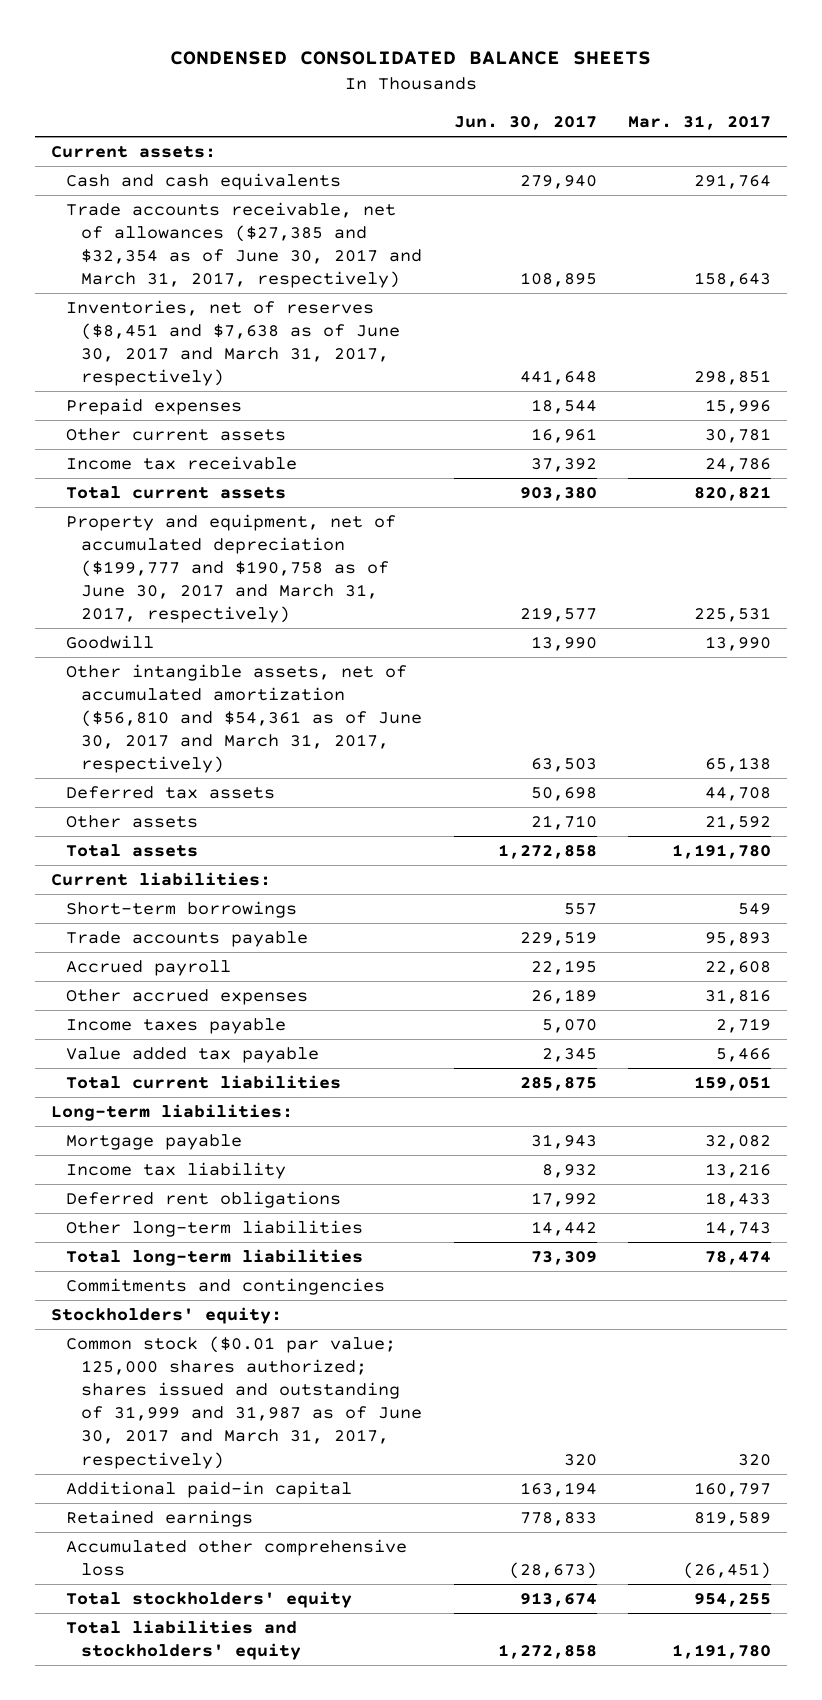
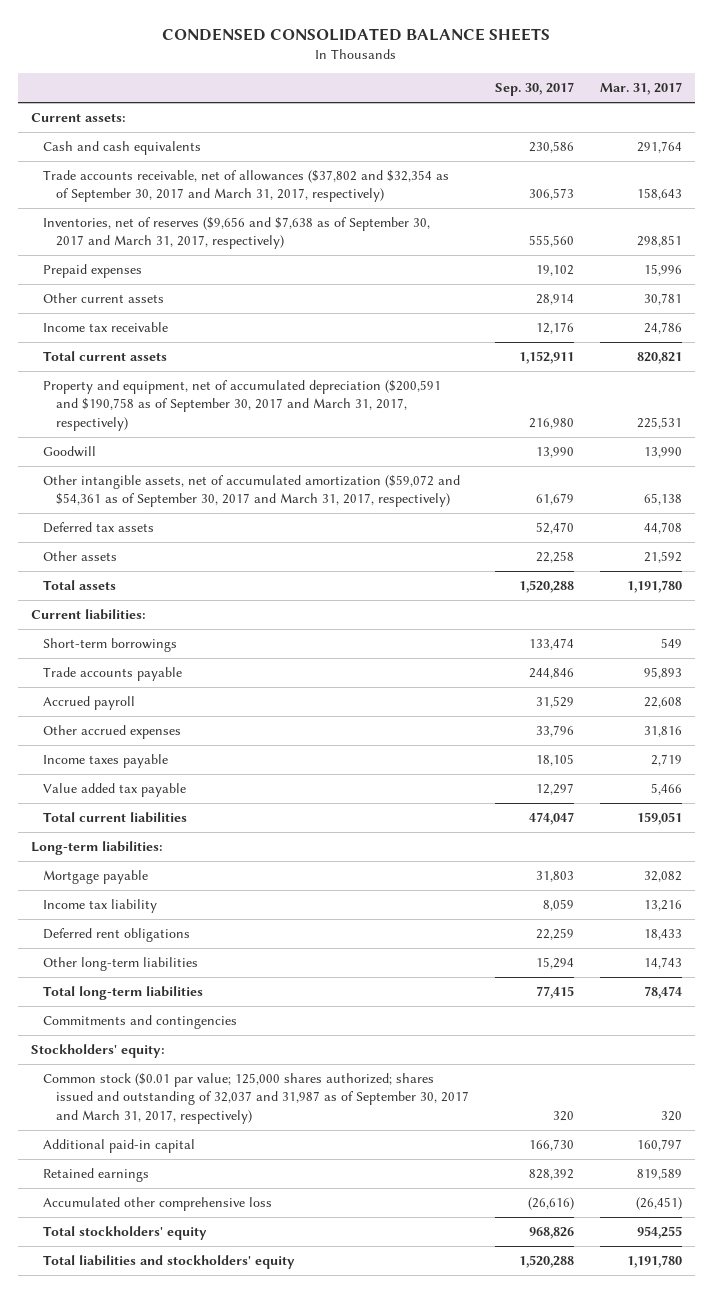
[453,115,597,131] Jun. 30, 2017 -> none
none -> [494,82,574,97] Sep. 30, 2017
[65,201,422,289] Trade accounts receivable, net of allowances ($27,385 and $32,354 as of June 30, 2017 and March 31, 2017, respectively) -> [43,170,450,203] Trade accounts receivable, net of allowances ($37,802 and $32,354 as of September 30, 2017 and March 31, 2017, respectively)
[65,299,400,387] Inventories, net of reserves ($8,451 and $7,638 as of June 30, 2017 and March 31, 2017, respectively) -> [43,217,431,250] Inventories, net of reserves ($9,656 and $7,638 as of September 30, 2017 and March 31, 2017, respectively)
[65,513,396,624] Property and equipment, net of accumulated depreciation ($199,777 and $190,758 as of June 30, 2017 and March 31, 2017, respectively) -> [43,380,442,431] Property and equipment, net of accumulated depreciation ($200,591 and $190,758 as of September 30, 2017 and March 31, 2017, respectively)
[65,663,422,774] Other intangible assets, net of accumulated amortization ($56,810 and $54,361 as of June 30, 2017 and March 31, 2017, respectively) -> [43,475,461,508] Other intangible assets, net of accumulated amortization ($59,072 and $54,361 as of September 30, 2017 and March 31, 2017, respectively)
[65,1335,422,1469] Common stock ($0.01 par value; 125,000 shares authorized; shares issued and outstanding of 31,999 and 31,987 as of June 30, 2017 and March 31, 2017, respectively) -> [43,1073,469,1124] Common stock ($0.01 par value; 125,000 shares authorized; shares issued and outstanding of 32,037 and 31,987 as of September 30, 2017 and March 31, 2017, respectively)

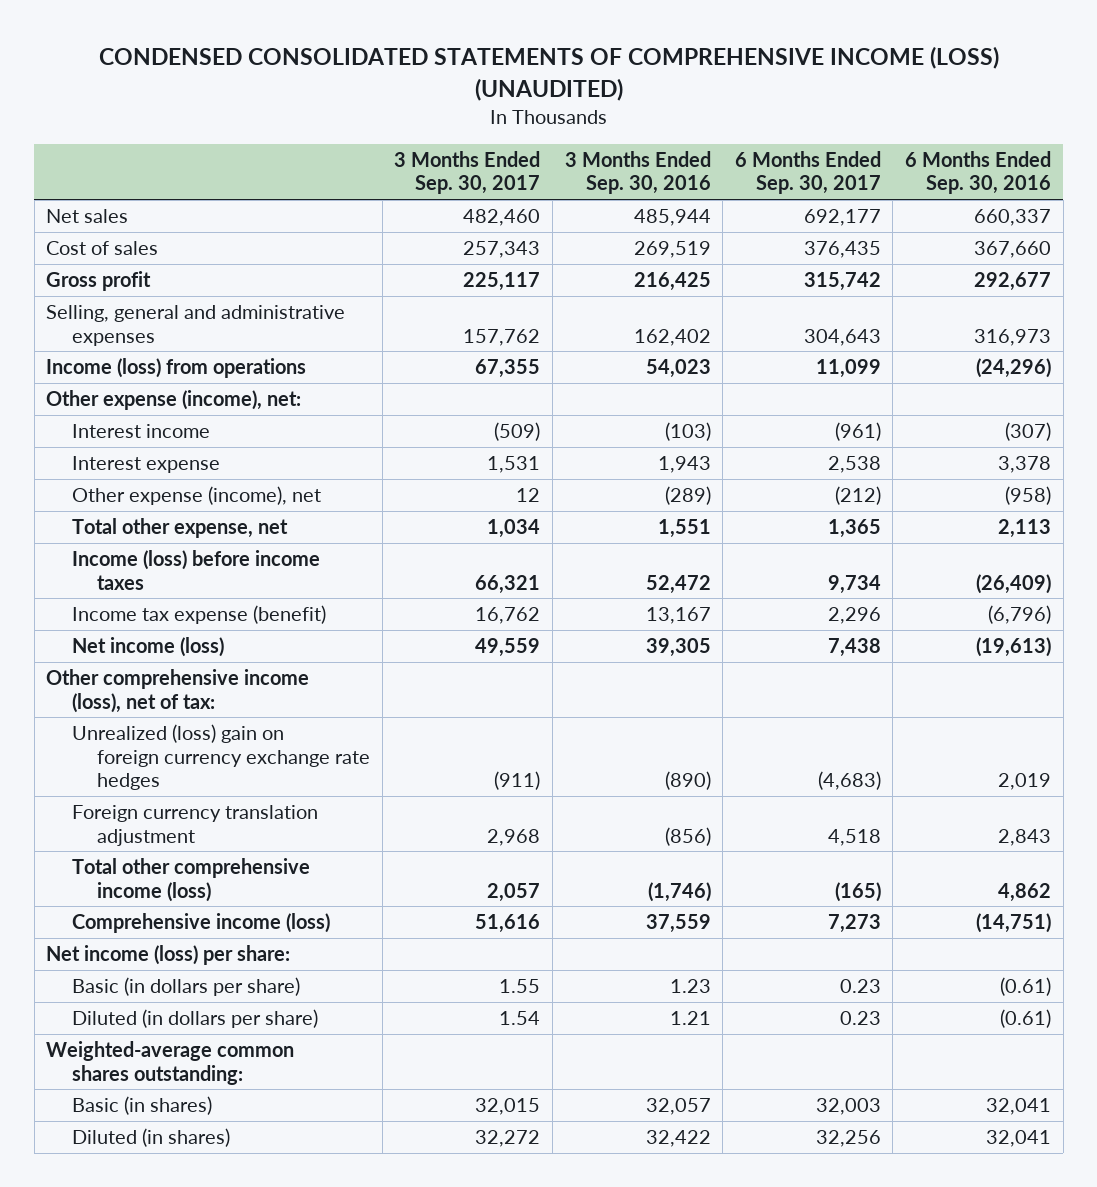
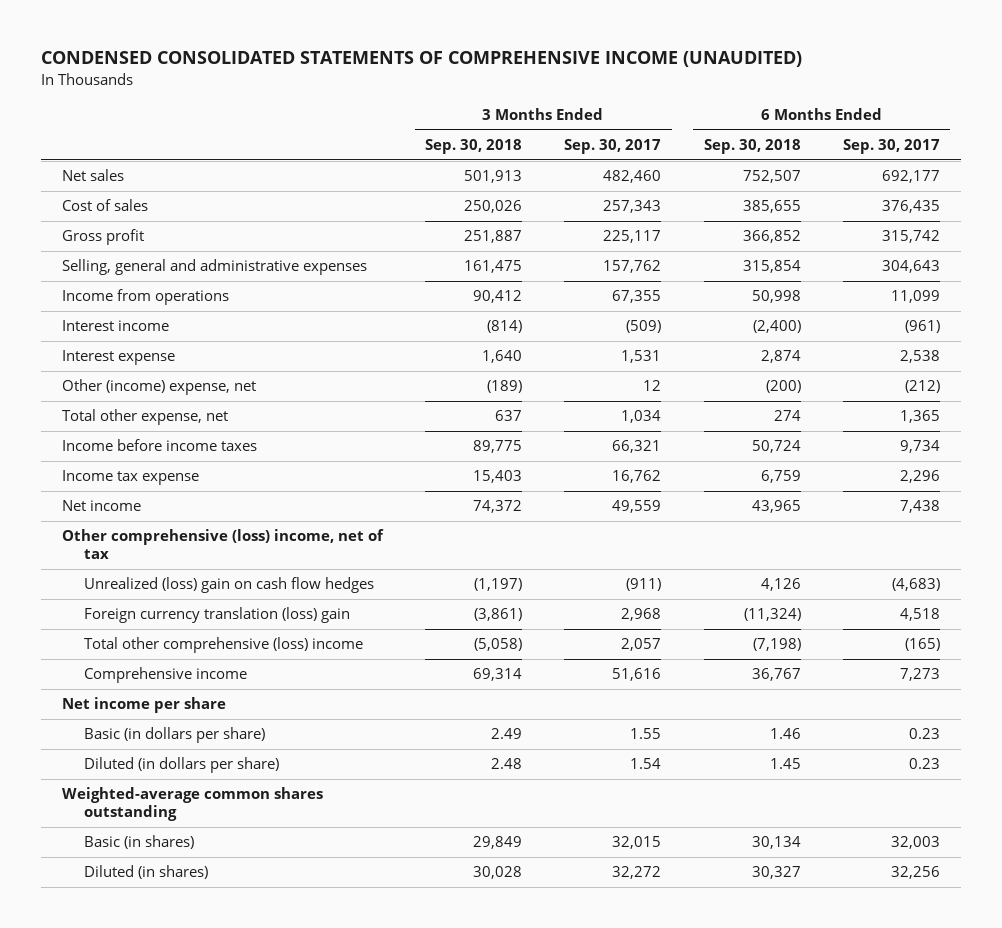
[98,46,999,101] CONDENSED CONSOLIDATED STATEMENTS OF COMPREHENSIVE INCOME (LOSS) (UNAUDITED) -> [40,51,802,68] CONDENSED CONSOLIDATED STATEMENTS OF COMPREHENSIVE INCOME (UNAUDITED)
[564,151,711,195] 3 Months Ended Sep. 30, 2016 -> none
[905,151,1052,195] 6 Months Ended Sep. 30, 2016 -> none
none -> [425,138,523,154] Sep. 30, 2018
none -> [703,138,801,154] Sep. 30, 2018
[46,390,302,411] Other expense (income), net: -> none
[46,358,307,379] Income (loss) from operations -> [61,289,229,306] Income from operations
[71,486,321,506] Other expense (income), net -> [61,379,256,396] Other (income) expense, net
[71,550,320,590] Income (loss) before income taxes -> [61,439,257,452] Income before income taxes
[71,605,326,625] Income tax expense (benefit) -> [61,470,199,486] Income tax expense
[71,637,224,658] Net income (loss) -> [61,500,141,512] Net income
[46,669,310,713] Other comprehensive income (loss), net of tax: -> [61,529,384,560] Other comprehensive (loss) income, net of tax
[71,724,371,790] Unrealized (loss) gain on foreign currency exchange rate hedges -> [84,577,375,594] Unrealized (loss) gain on cash flow hedges
[71,805,318,846] Foreign currency translation adjustment -> [84,607,351,624] Foreign currency translation (loss) gain
[71,858,310,902] Total other comprehensive income (loss) -> [84,637,364,654] Total other comprehensive (loss) income
[71,913,330,934] Comprehensive income (loss) -> [84,667,248,684] Comprehensive income
[46,945,291,966] Net income (loss) per share: -> [61,697,226,714] Net income per share
[46,1041,295,1085] Weighted-average common shares outstanding: -> [61,787,323,822] Weighted-average common shares outstanding

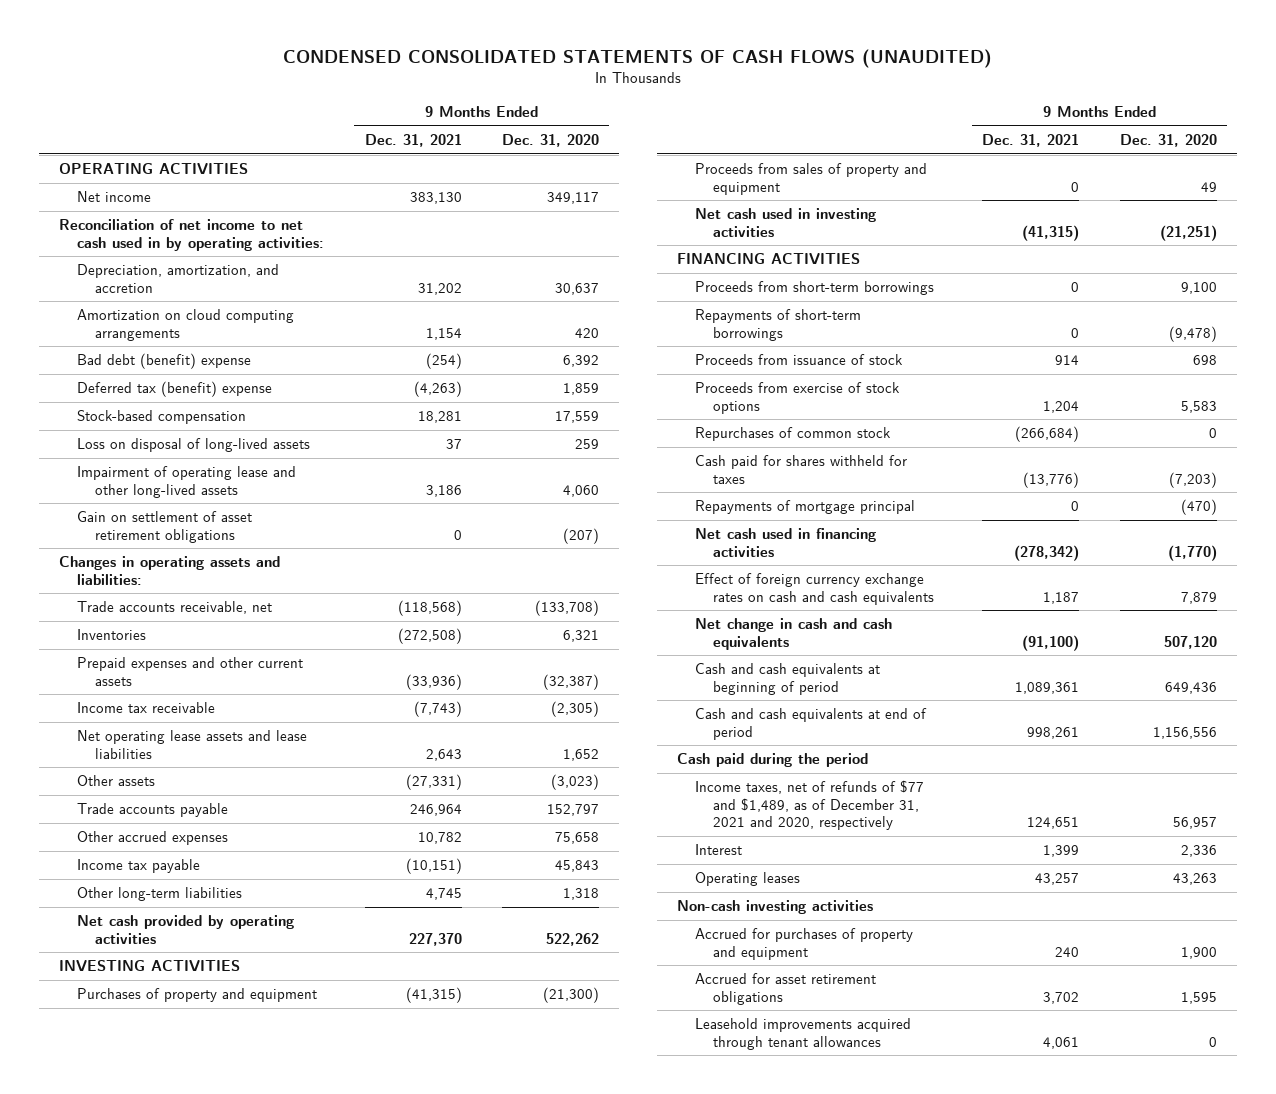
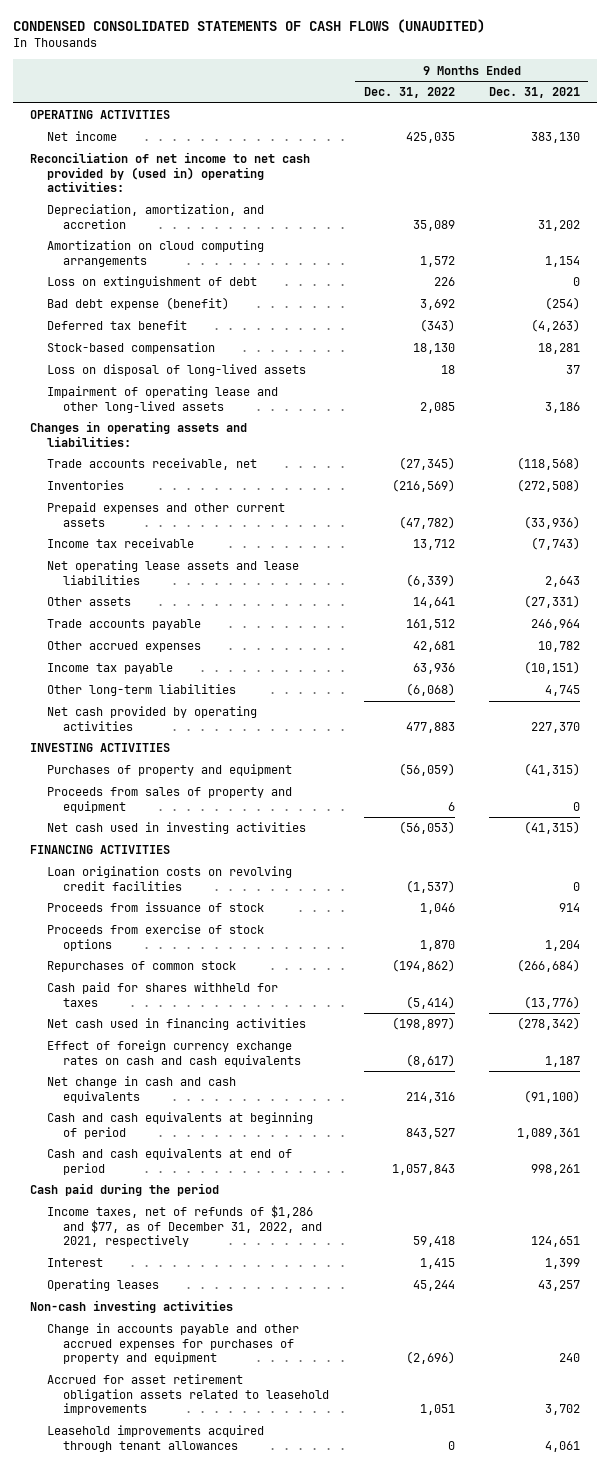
[502,134,600,148] Dec. 31, 2020 -> none
none -> [363,87,455,99] Dec. 31, 2022
[59,219,325,251] Reconciliation of net income to net cash used in by operating activities: -> [29,152,310,193] Reconciliation of net income to net cash provided by (used in) operating activities:
none -> [46,276,257,289] Loss on extinguishment of debt
[77,353,252,370] Bad debt (benefit) expense -> [46,297,229,311] Bad debt expense (benefit)
[77,381,273,398] Deferred tax (benefit) expense -> [46,320,187,331] Deferred tax benefit
[77,511,253,543] Gain on settlement of asset retirement obligations -> none
[695,281,935,296] Proceeds from short-term borrowings -> none
[695,309,862,341] Repayments of short-term borrowings -> none
none -> [46,866,292,891] Loan origination costs on revolving credit facilities
[695,500,916,515] Repayments of mortgage principal -> none
[695,780,925,831] Income taxes, net of refunds of $77 and $1,489, as of December 31, 2021 and 2020, respectively -> [46,1205,323,1248] Income taxes, net of refunds of $1,286 and $77, as of December 31, 2022, and 2021, respectively
[695,928,914,960] Accrued for purchases of property and equipment -> [46,1323,299,1365] Change in accounts payable and other accrued expenses for purchases of property and equipment
[695,973,877,1005] Accrued for asset retirement obligations -> [46,1374,330,1416] Accrued for asset retirement obligation assets related to leasehold improvements

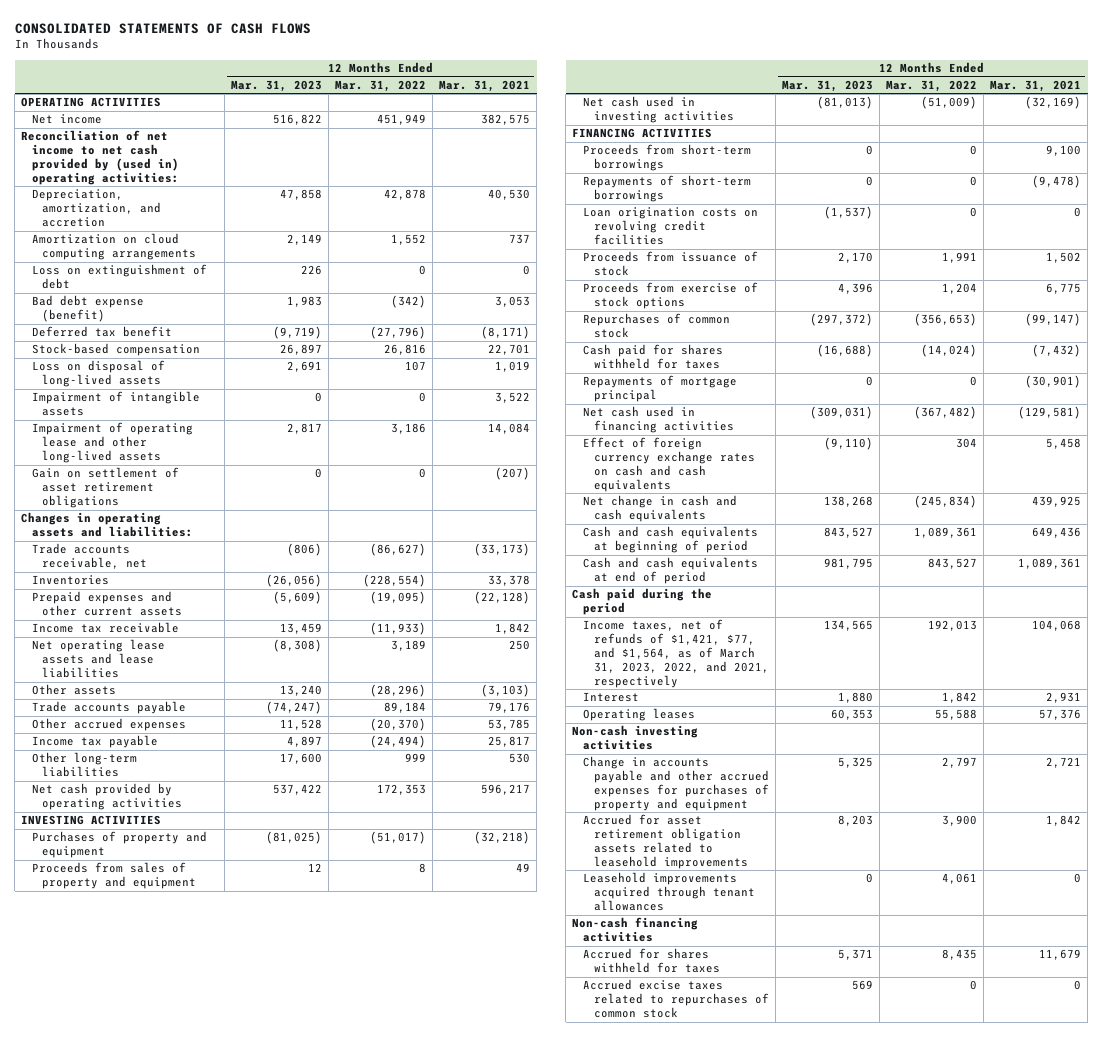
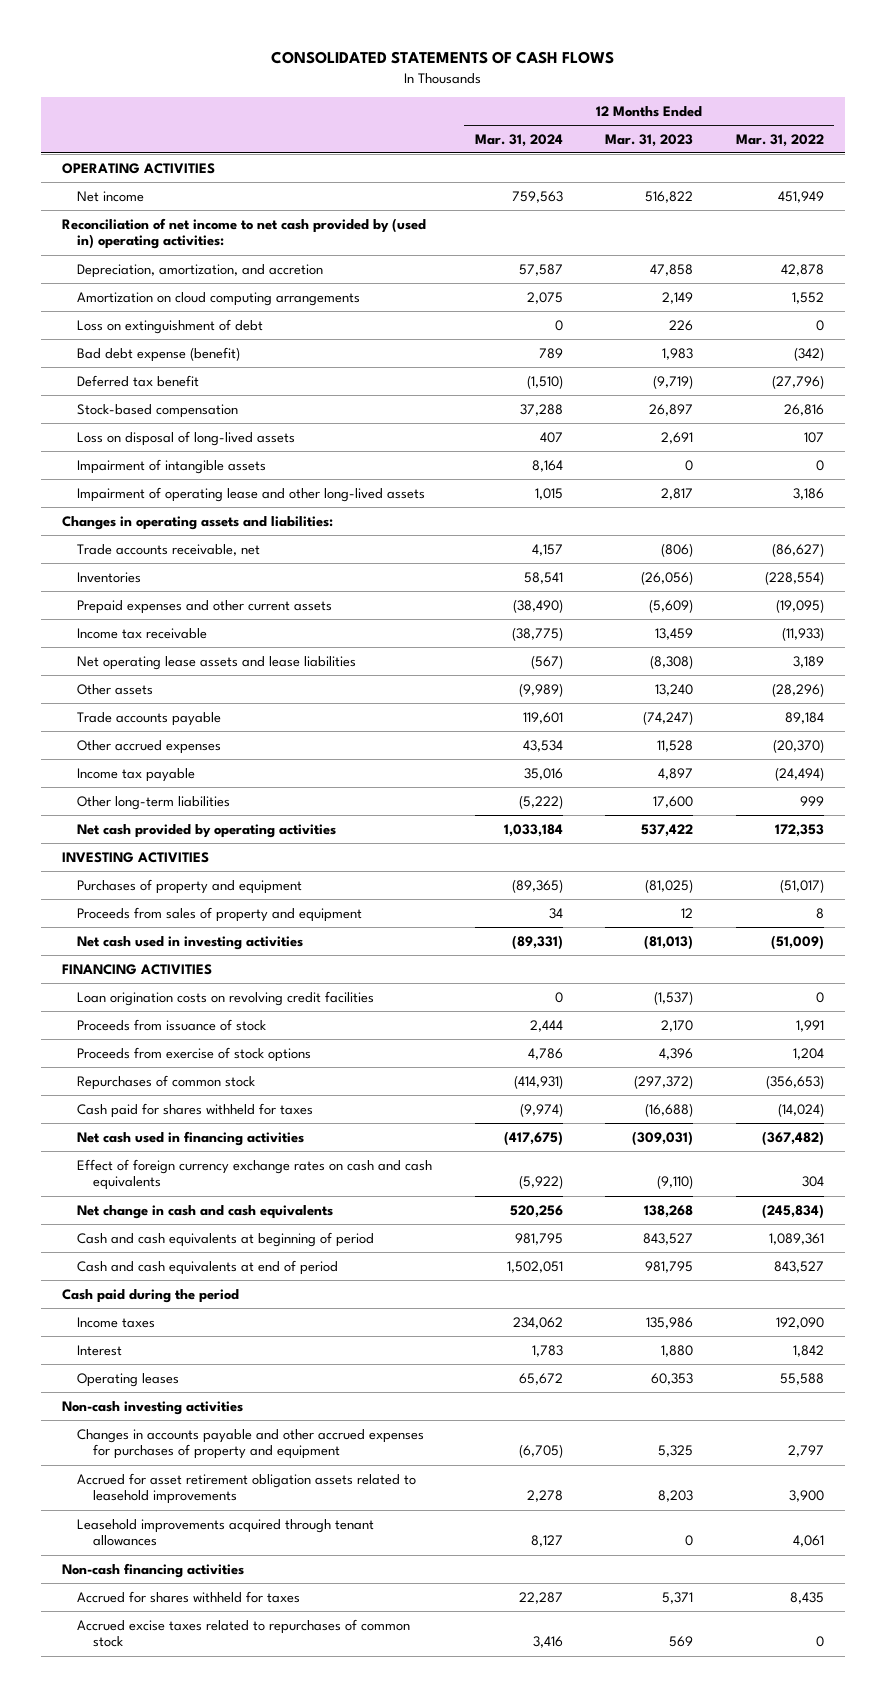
[439,79,531,92] Mar. 31, 2021 -> none
none -> [474,133,563,147] Mar. 31, 2024
[31,467,179,509] Gain on settlement of asset retirement obligations -> none
[582,144,751,172] Proceeds from short-term borrowings -> none
[582,175,751,203] Repayments of short-term borrowings -> none
[582,375,737,403] Repayments of mortgage principal -> none
[582,619,769,689] Income taxes, net of refunds of $1,421, $77, and $1,564, as of March 31, 2023, 2022, and 2021, respectively -> none
none -> [77,1316,156,1328] Income taxes
[582,756,769,812] Change in accounts payable and other accrued expenses for purchases of property and equipment -> [77,1428,425,1460] Changes in accounts payable and other accrued expenses for purchases of property and equipment

